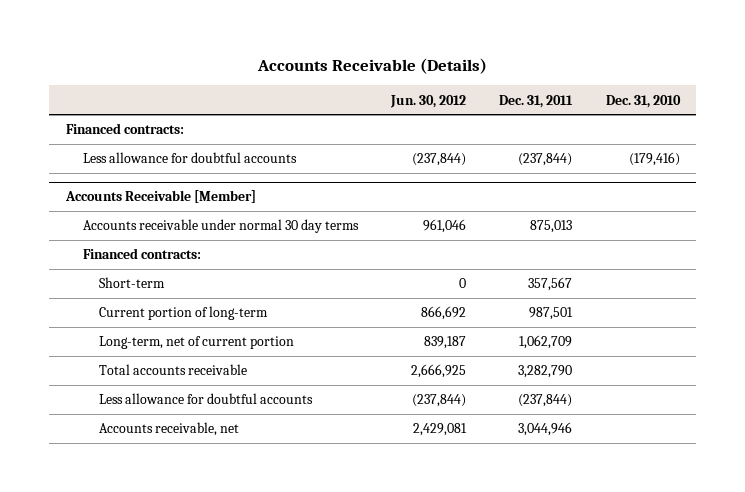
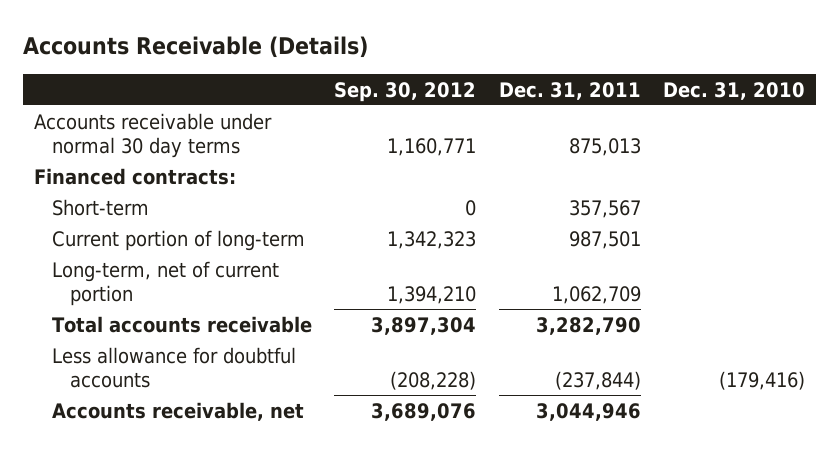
[389,94,466,108] Jun. 30, 2012 -> none
none -> [334,81,477,102] Sep. 30, 2012
[65,123,184,135] Financed contracts: -> none
[64,190,256,204] Accounts Receivable [Member] -> none
[99,393,314,405] Less allowance for doubtful accounts -> none
[82,152,297,164] Less allowance for doubtful accounts -> [52,346,297,389] Less allowance for doubtful accounts

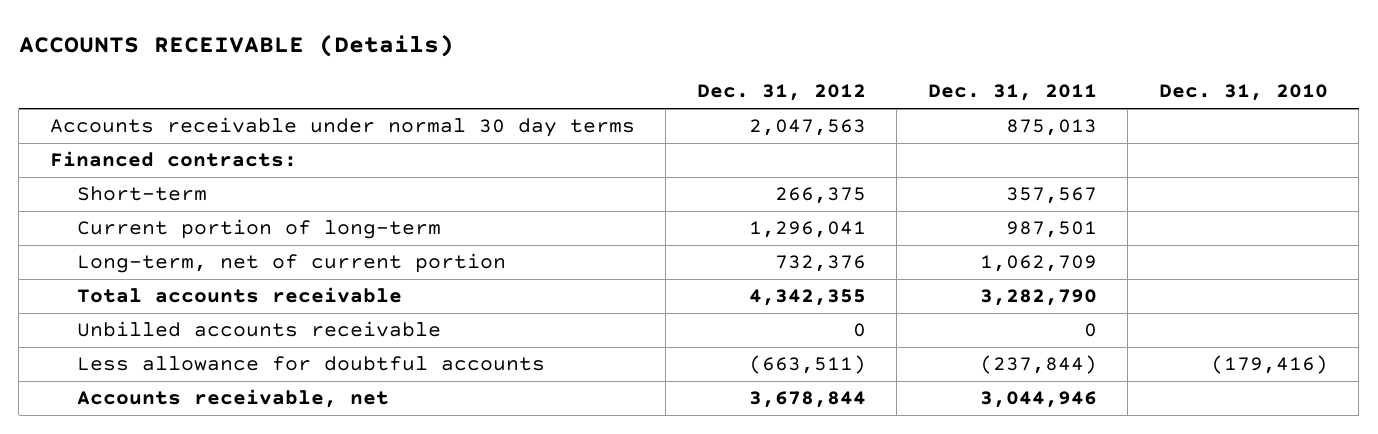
[23,36,369,59] Accounts Receivable (Details) -> [18,34,454,58] ACCOUNTS RECEIVABLE (Details)
[334,81,477,102] Sep. 30, 2012 -> none
none -> [696,84,866,102] Dec. 31, 2012
none -> [77,321,442,338] Unbilled accounts receivable

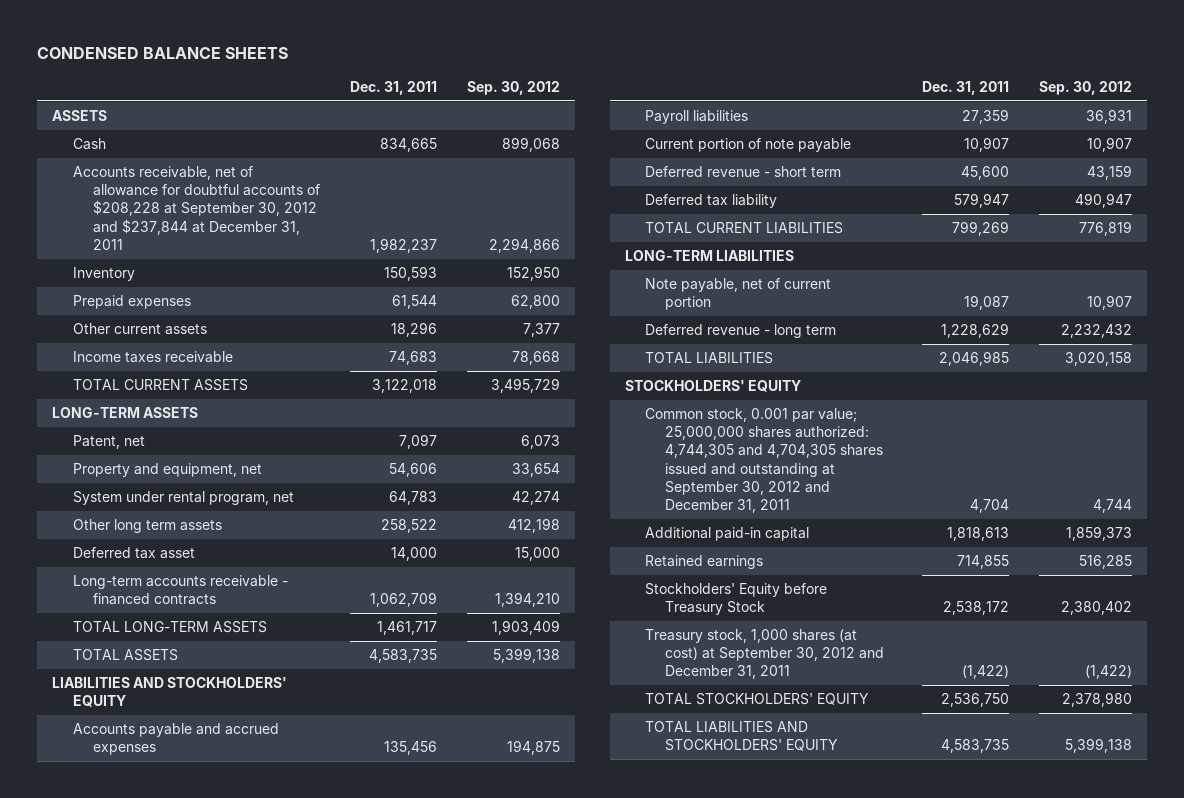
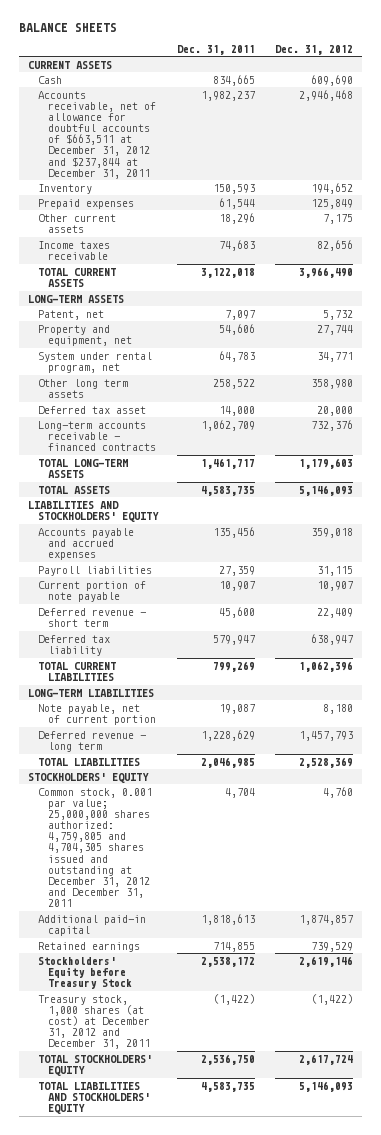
[37,47,289,60] CONDENSED BALANCE SHEETS -> [18,23,117,33] BALANCE SHEETS
[466,81,560,96] Sep. 30, 2012 -> none
none -> [274,44,353,55] Dec. 31, 2012
[52,109,108,121] ASSETS -> [28,60,113,69] CURRENT ASSETS
[72,165,320,250] Accounts receivable, net of allowance for doubtful accounts of $208,228 at September 30, 2012 and $237,844 at December 31, 2011 -> [38,90,156,179] Accounts receivable, net of allowance for doubtful accounts of $663,511 at December 31, 2012 and $237,844 at December 31, 2011
[644,407,884,514] Common stock, 0.001 par value; 25,000,000 shares authorized: 4,744,305 and 4,704,305 shares issued and outstanding at September 30, 2012 and December 31, 2011 -> [38,787,153,908] Common stock, 0.001 par value; 25,000,000 shares authorized: 4,759,805 and 4,704,305 shares issued and outstanding at December 31, 2012 and December 31, 2011
[644,628,885,680] Treasury stock, 1,000 shares (at cost) at September 30, 2012 and December 31, 2011 -> [38,994,150,1050] Treasury stock, 1,000 shares (at cost) at December 31, 2012 and December 31, 2011

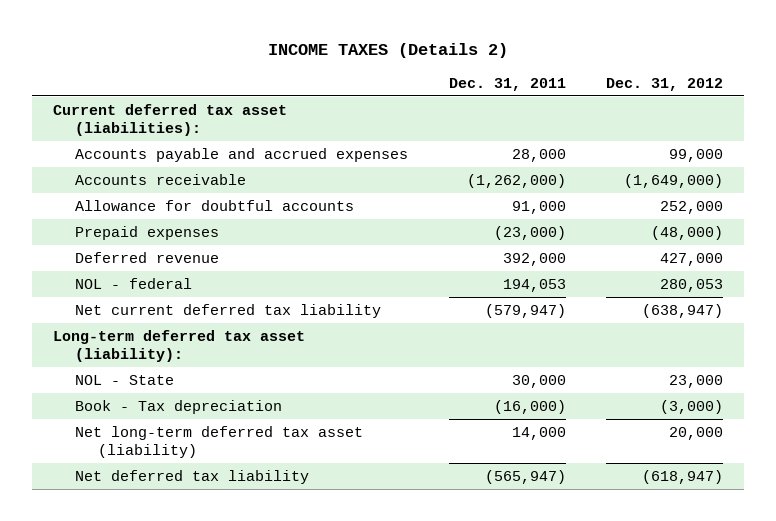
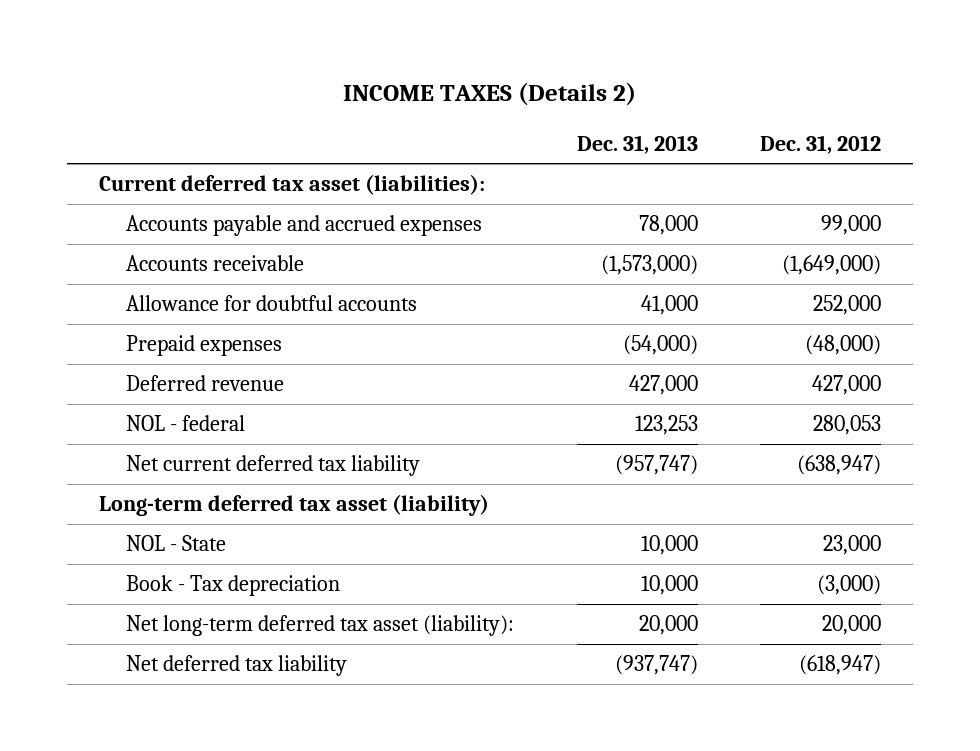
[448,77,566,91] Dec. 31, 2011 -> none
none -> [576,134,698,154] Dec. 31, 2013
[52,329,305,363] Long-term deferred tax asset (liability): -> [98,494,489,517] Long-term deferred tax asset (liability)
[75,425,364,459] Net long-term deferred tax asset (liability) -> [125,615,514,637] Net long-term deferred tax asset (liability):

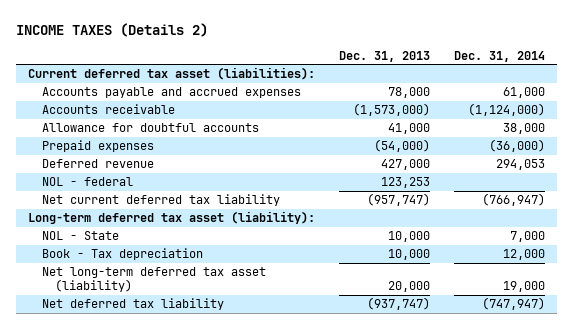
[760,134,882,154] Dec. 31, 2012 -> none
none -> [453,50,545,62] Dec. 31, 2014
[98,494,489,517] Long-term deferred tax asset (liability) -> [28,211,316,225] Long-term deferred tax asset (liability):
[125,615,514,637] Net long-term deferred tax asset (liability): -> [41,267,266,293] Net long-term deferred tax asset (liability)

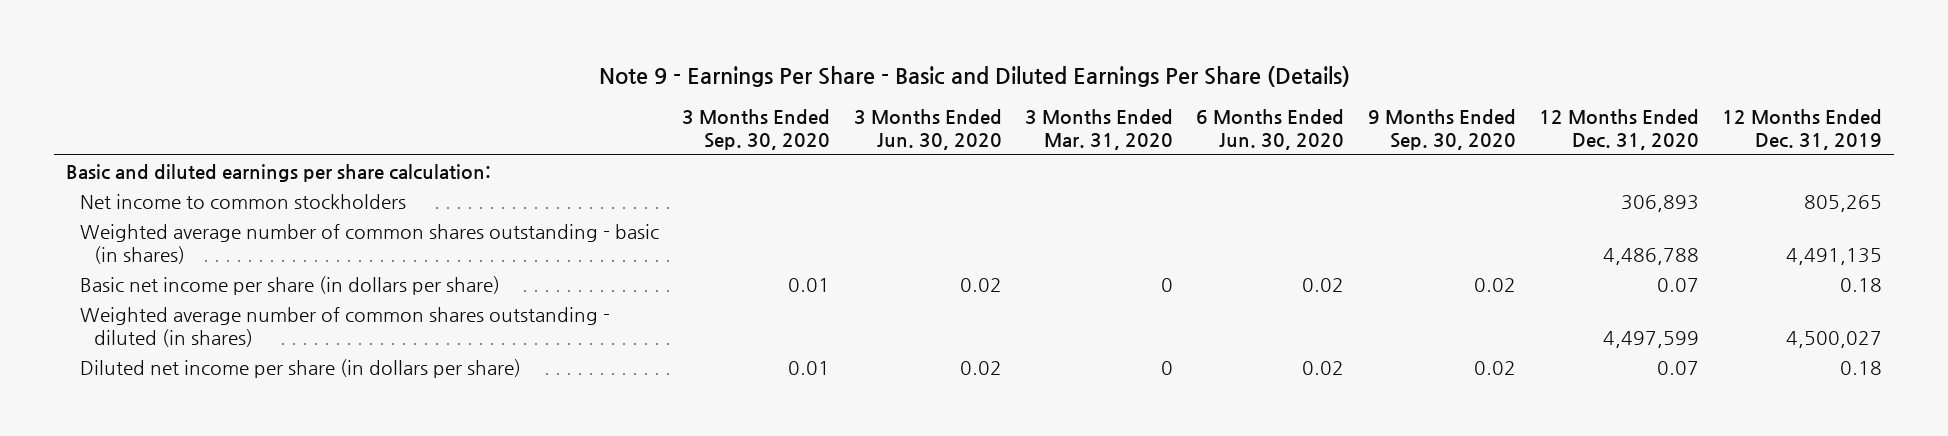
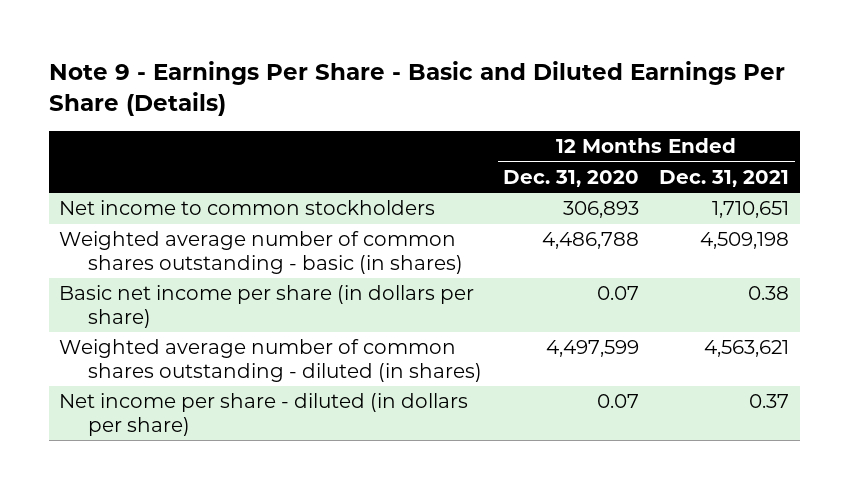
[682,109,831,151] 3 Months Ended Sep. 30, 2020 -> none
[853,109,1002,151] 3 Months Ended Jun. 30, 2020 -> none
[1024,109,1173,151] 3 Months Ended Mar. 31, 2020 -> none
[1196,109,1345,151] 6 Months Ended Jun. 30, 2020 -> none
[1367,109,1516,151] 9 Months Ended Sep. 30, 2020 -> none
[1722,109,1883,151] 12 Months Ended Dec. 31, 2019 -> none
none -> [659,170,790,188] Dec. 31, 2021
[65,163,491,182] Basic and diluted earnings per share calculation: -> none
[80,358,522,378] Diluted net income per share (in dollars per share) -> [59,393,469,436] Net income per share - diluted (in dollars per share)

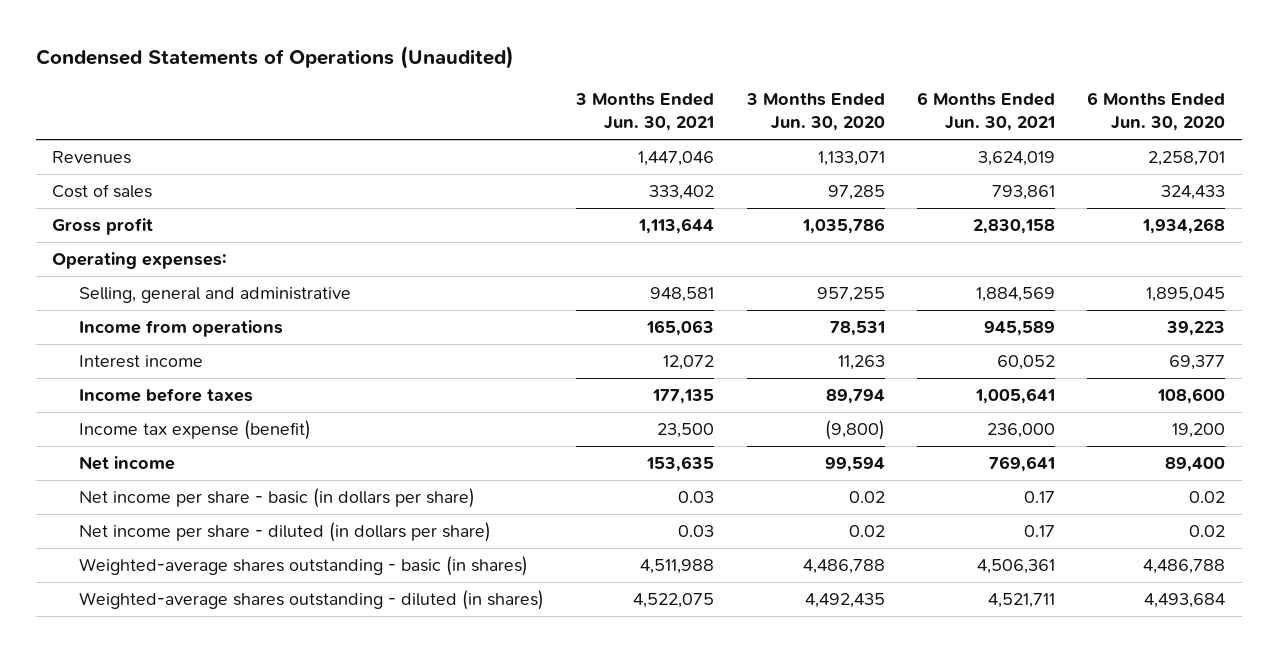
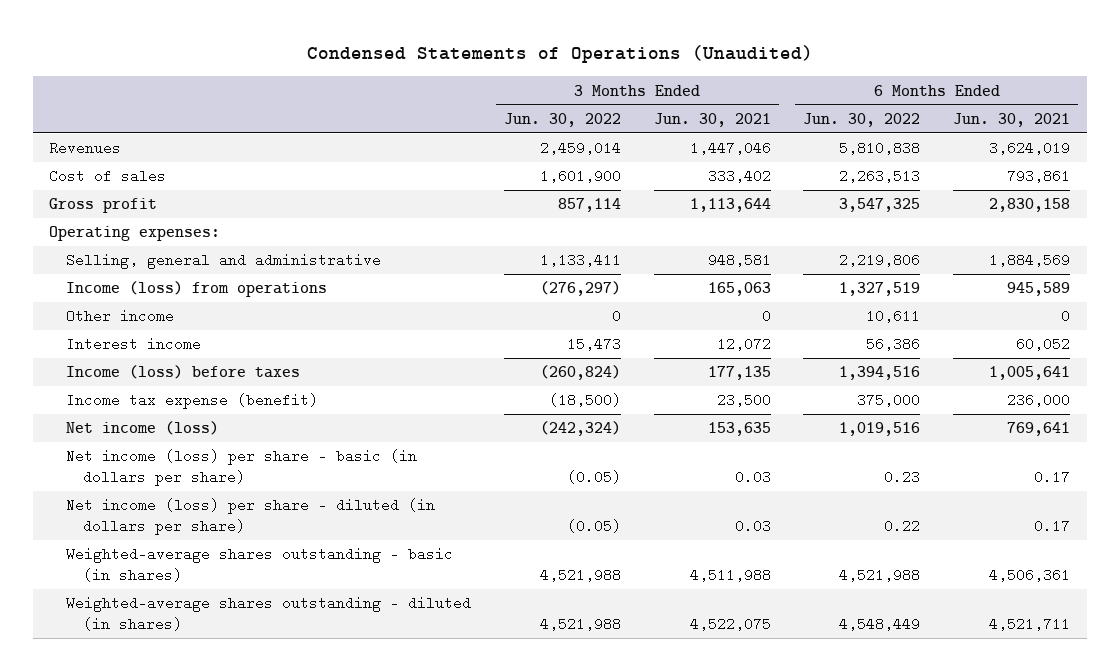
[745,92,885,132] 3 Months Ended Jun. 30, 2020 -> none
[1087,91,1226,132] 6 Months Ended Jun. 30, 2020 -> none
none -> [503,112,621,127] Jun. 30, 2022
none -> [803,112,921,127] Jun. 30, 2022
[79,320,284,338] Income from operations -> [66,281,328,298] Income (loss) from operations
none -> [66,309,175,324] Other income
[79,388,254,403] Income before taxes -> [66,365,301,380] Income (loss) before taxes
[79,456,176,471] Net income -> [66,421,220,436] Net income (loss)
[79,488,476,509] Net income per share - basic (in dollars per share) -> [66,449,418,486] Net income (loss) per share - basic (in dollars per share)
[79,522,492,543] Net income per share - diluted (in dollars per share) -> [66,498,436,535] Net income (loss) per share - diluted (in dollars per share)

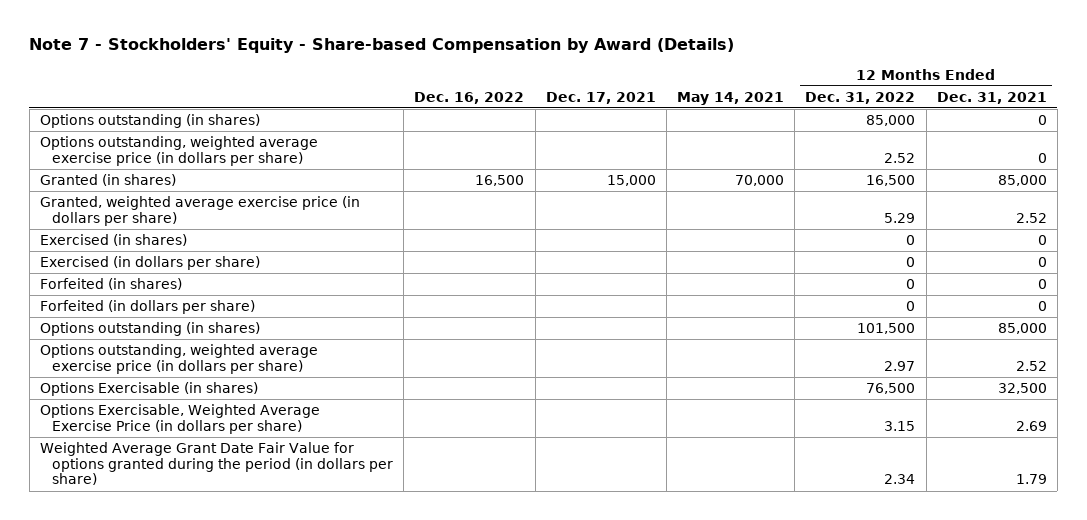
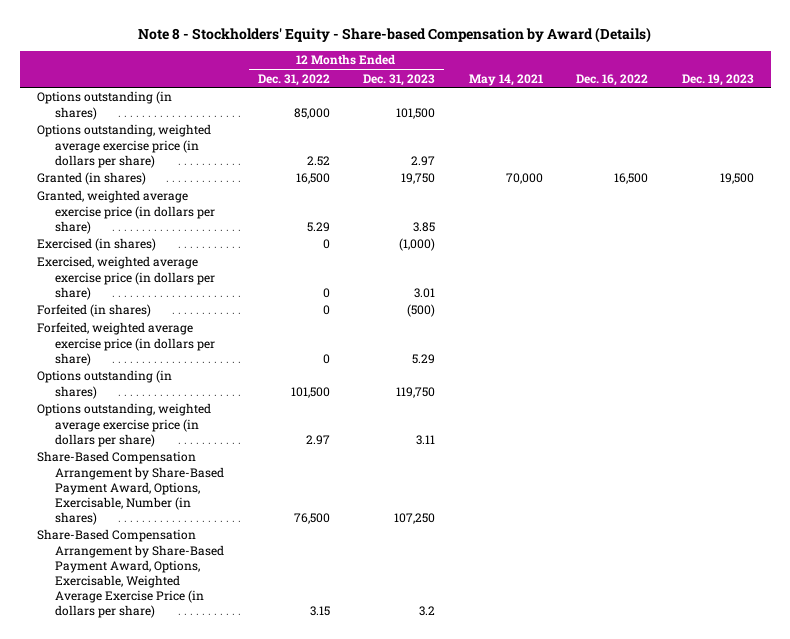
[29,38,735,54] Note 7 - Stockholders' Equity - Share-based Compensation by Award (Details) -> [138,26,652,43] Note 8 - Stockholders' Equity - Share-based Compensation by Award (Details)
[545,91,656,104] Dec. 17, 2021 -> none
[936,91,1047,104] Dec. 31, 2021 -> none
none -> [363,73,436,86] Dec. 31, 2023
none -> [681,73,754,86] Dec. 19, 2023
[39,256,260,271] Exercised (in dollars per share) -> [36,256,216,300] Exercised, weighted average exercise price (in dollars per share)
[39,300,255,315] Forfeited (in dollars per share) -> [36,322,216,366] Forfeited, weighted average exercise price (in dollars per share)
[39,442,394,486] Weighted Average Grant Date Fair Value for options granted during the period (in dollars per share) -> none
[39,382,258,397] Options Exercisable (in shares) -> [36,451,225,525] Share-Based Compensation Arrangement by Share-Based Payment Award, Options, Exercisable, Number (in shares)
[39,404,320,434] Options Exercisable, Weighted Average Exercise Price (in dollars per share) -> [36,529,225,618] Share-Based Compensation Arrangement by Share-Based Payment Award, Options, Exercisable, Weighted Average Exercise Price (in dollars per share)

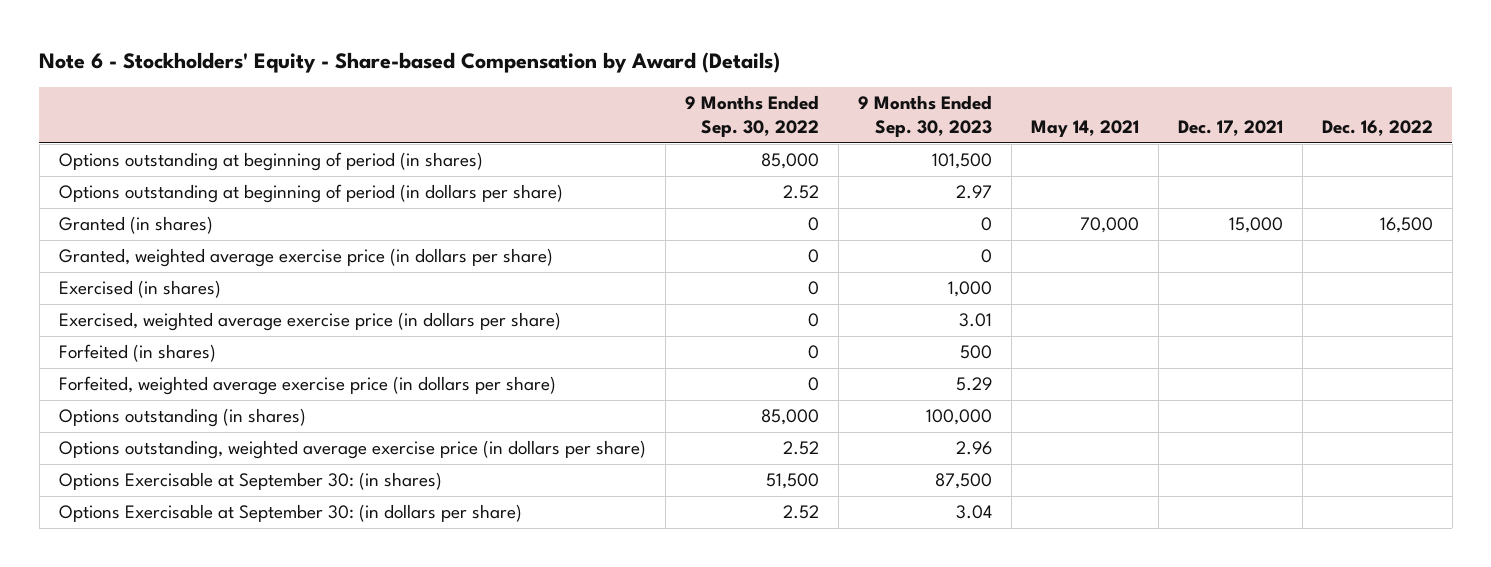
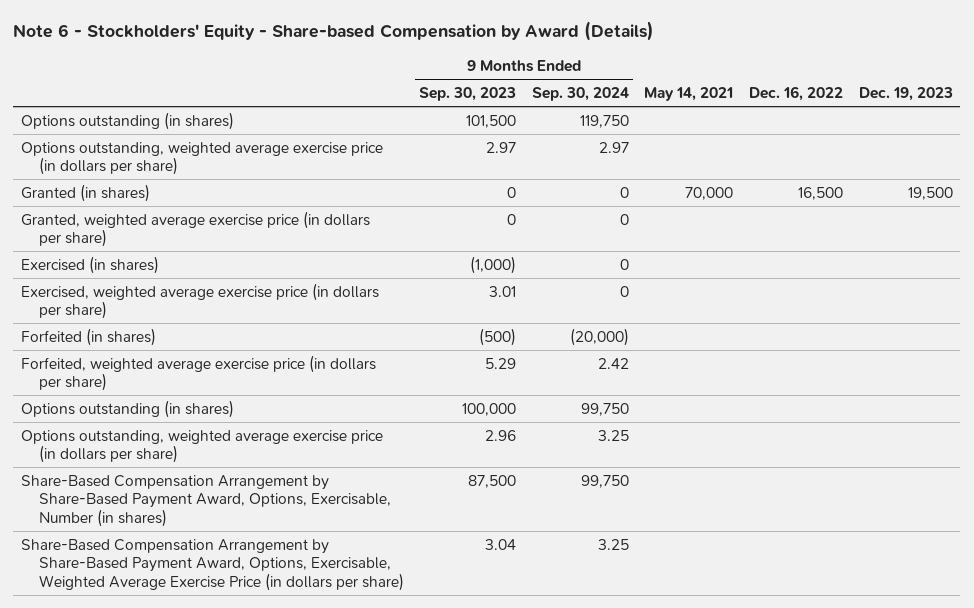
[684,95,819,138] 9 Months Ended Sep. 30, 2022 -> none
[1177,120,1283,137] Dec. 17, 2021 -> none
none -> [531,87,629,102] Sep. 30, 2024
none -> [858,87,953,102] Dec. 19, 2023
[58,152,483,172] Options outstanding at beginning of period (in shares) -> [21,111,235,130] Options outstanding (in shares)
[58,184,563,204] Options outstanding at beginning of period (in dollars per share) -> [21,141,384,176] Options outstanding, weighted average exercise price (in dollars per share)
[947,281,992,298] 1,000 -> [470,255,517,274] (1,000)
[959,345,992,360] 500 -> [479,327,517,346] (500)
[58,472,442,491] Options Exercisable at September 30: (in shares) -> [21,474,391,527] Share-Based Compensation Arrangement by Share-Based Payment Award, Options, Exercisable, Number (in shares)
[58,504,522,523] Options Exercisable at September 30: (in dollars per share) -> [21,538,404,591] Share-Based Compensation Arrangement by Share-Based Payment Award, Options, Exercisable, Weighted Average Exercise Price (in dollars per share)

